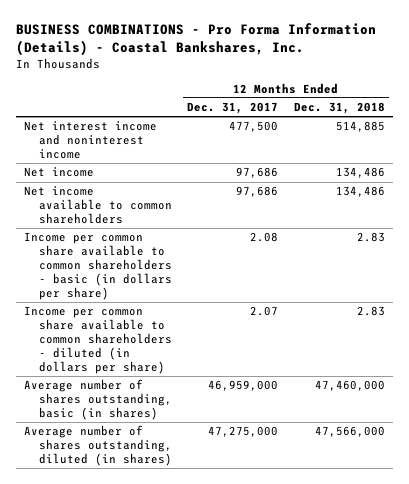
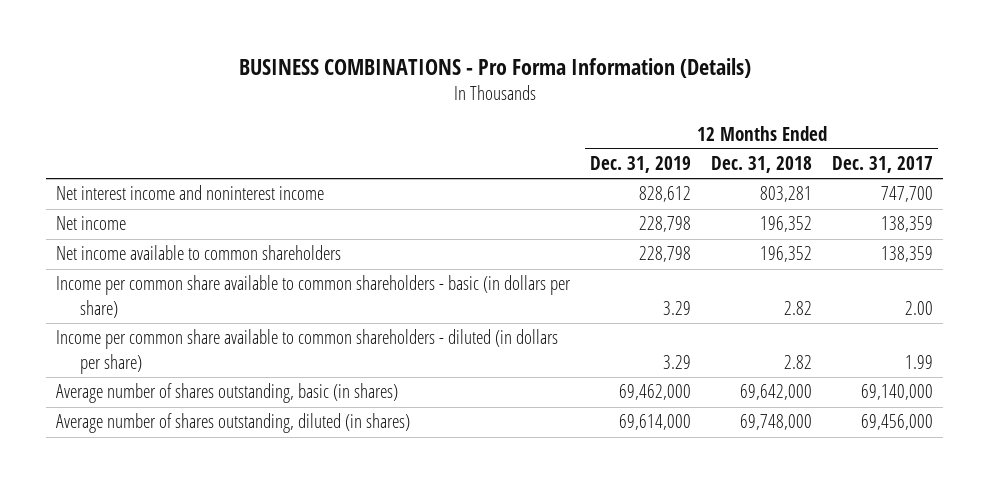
[15,22,376,56] BUSINESS COMBINATIONS - Pro Forma Information (Details) - Coastal Bankshares, Inc. -> [238,58,751,79] BUSINESS COMBINATIONS - Pro Forma Information (Details)
none -> [590,156,692,174] Dec. 31, 2019
[229,121,279,133] 477,500 -> [881,186,934,203] 747,700
[336,121,386,133] 514,885 -> [760,186,813,203] 803,281
[236,167,279,179] 97,686 -> [881,216,934,233] 138,359
[336,167,386,179] 134,486 -> [760,216,813,233] 196,352
[236,186,279,198] 97,686 -> [881,246,934,263] 138,359
[336,186,386,198] 134,486 -> [760,246,813,263] 196,352
[250,232,279,243] 2.08 -> [905,300,934,315] 2.00
[357,232,386,243] 2.83 -> [784,300,813,315] 2.82
[250,306,279,317] 2.07 -> [905,354,934,369] 1.99
[357,306,386,317] 2.83 -> [784,354,813,369] 2.82
[208,380,279,392] 46,959,000 -> [861,384,934,401] 69,140,000
[315,380,386,392] 47,460,000 -> [740,384,813,401] 69,642,000
[208,426,279,438] 47,275,000 -> [861,414,934,431] 69,456,000
[315,426,386,438] 47,566,000 -> [740,414,813,431] 69,748,000

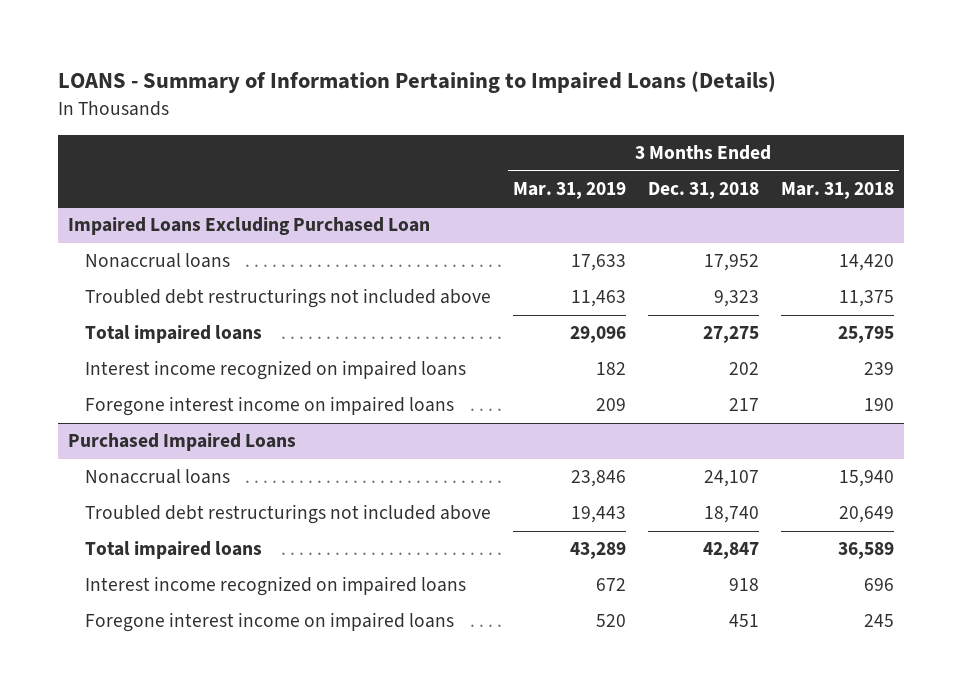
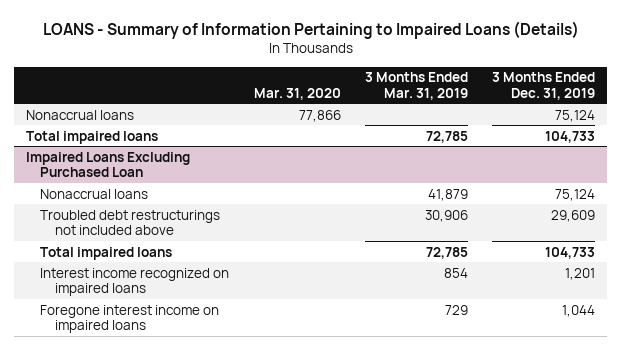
[647,182,759,200] Dec. 31, 2018 -> none
[780,182,894,200] Mar. 31, 2018 -> none
none -> [253,87,341,100] Mar. 31, 2020
none -> [492,72,596,100] 3 Months Ended Dec. 31, 2019
none -> [25,109,134,120] Nonaccrual loans
none -> [25,130,158,144] Total impaired loans
[68,433,297,452] Purchased Impaired Loans -> none
[85,469,231,485] Nonaccrual loans -> none
[85,504,492,525] Troubled debt restructurings not included above -> none
[85,541,263,560] Total impaired loans -> none
[85,576,467,597] Interest income recognized on impaired loans -> none
[85,612,455,633] Foregone interest income on impaired loans -> none
[571,254,627,272] 17,633 -> [427,188,468,201] 41,879
[571,290,627,308] 11,463 -> [424,209,468,222] 30,906
[570,326,627,344] 29,096 -> [425,246,468,259] 72,785
[596,362,627,376] 182 -> [443,267,468,278] 854
[596,398,627,412] 209 -> [444,304,468,315] 729

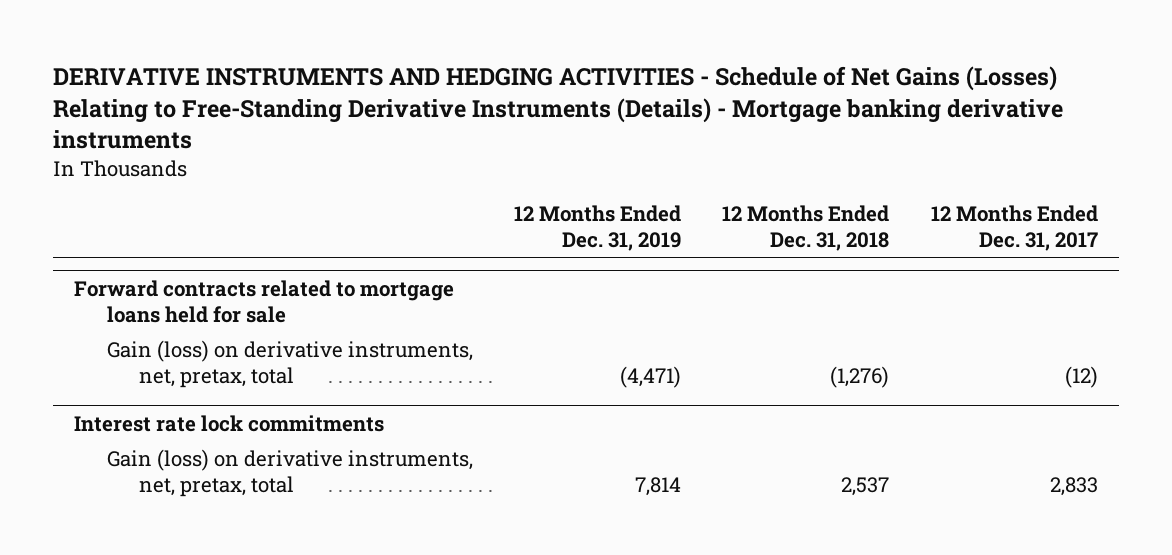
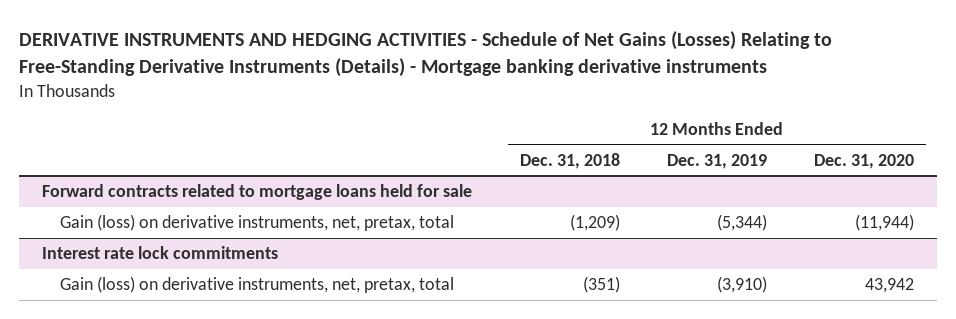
[930,205,1098,252] 12 Months Ended Dec. 31, 2017 -> none
none -> [813,153,914,169] Dec. 31, 2020
[620,365,682,388] (4,471) -> [716,213,767,231] (5,344)
[830,365,890,388] (1,276) -> [569,213,620,231] (1,209)
[635,476,682,496] 7,814 -> [716,275,767,293] (3,910)
[841,476,890,496] 2,537 -> [582,275,620,293] (351)

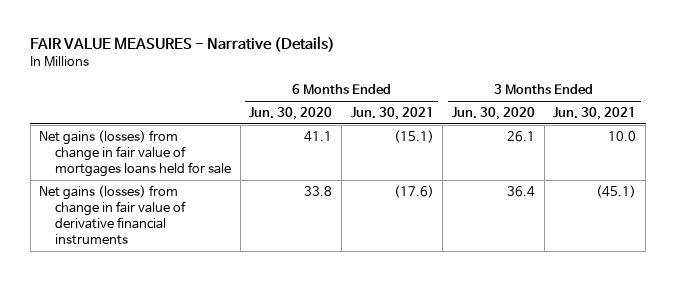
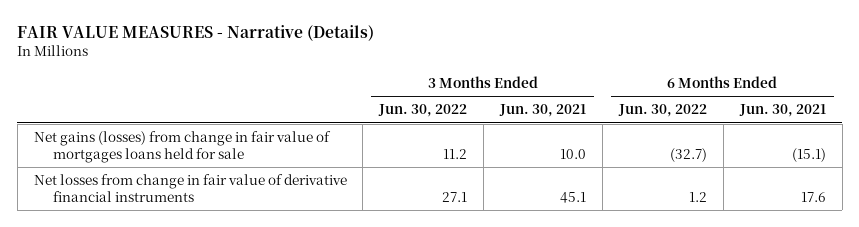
[249,106,333,120] Jun. 30, 2020 -> none
[452,106,536,120] Jun. 30, 2020 -> none
none -> [378,104,468,118] Jun. 30, 2022
none -> [617,104,707,118] Jun. 30, 2022
[39,184,187,245] Net gains (losses) from change in fair value of derivative financial instruments -> [33,174,347,202] Net losses from change in fair value of derivative financial instruments
[393,184,434,198] (17.6) -> [800,191,826,202] 17.6
[596,184,637,198] (45.1) -> [560,191,587,203] 45.1

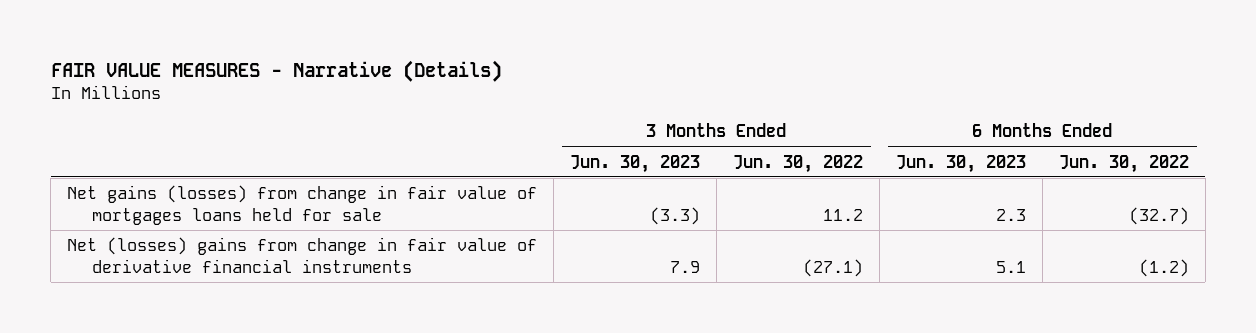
[499,104,587,118] Jun. 30, 2021 -> none
[738,104,826,118] Jun. 30, 2021 -> none
none -> [570,154,701,173] Jun. 30, 2023
none -> [895,154,1026,173] Jun. 30, 2023
[33,174,347,202] Net losses from change in fair value of derivative financial instruments -> [67,237,538,273] Net (losses) gains from change in fair value of derivative financial instruments
[442,191,468,202] 27.1 -> [802,258,863,277] (27.1)
[688,191,707,202] 1.2 -> [1138,258,1189,277] (1.2)

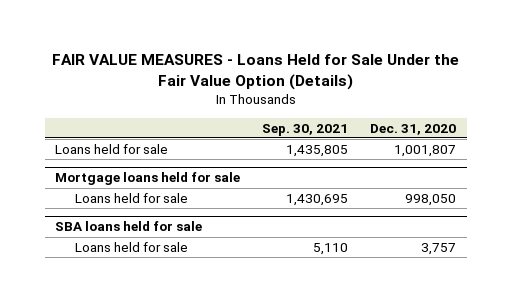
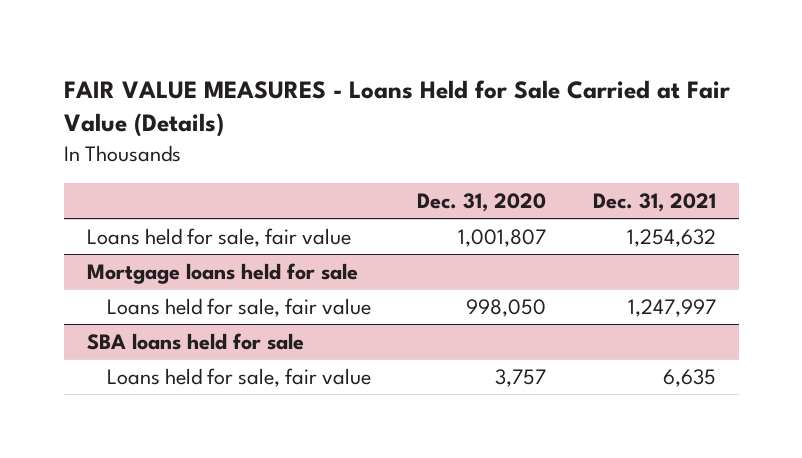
[51,54,459,91] FAIR VALUE MEASURES - Loans Held for Sale Under the Fair Value Option (Details) -> [63,79,730,138] FAIR VALUE MEASURES - Loans Held for Sale Carried at Fair Value (Details)
[262,123,349,136] Sep. 30, 2021 -> none
none -> [592,192,716,212] Dec. 31, 2021
[55,143,169,154] Loans held for sale -> [86,227,351,247] Loans held for sale, fair value
[75,192,189,203] Loans held for sale -> [107,297,372,317] Loans held for sale, fair value
[75,241,189,252] Loans held for sale -> [107,367,372,387] Loans held for sale, fair value

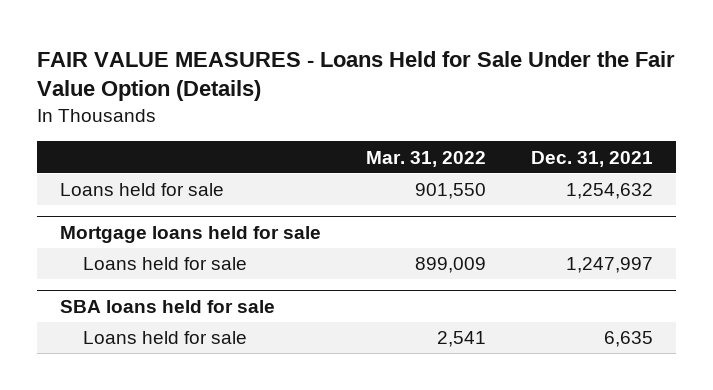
[63,79,730,138] FAIR VALUE MEASURES - Loans Held for Sale Carried at Fair Value (Details) -> [37,50,676,102] FAIR VALUE MEASURES - Loans Held for Sale Under the Fair Value Option (Details)
[417,192,547,212] Dec. 31, 2020 -> none
none -> [365,150,486,167] Mar. 31, 2022
[86,227,351,247] Loans held for sale, fair value -> [59,183,224,197] Loans held for sale
[107,297,372,317] Loans held for sale, fair value -> [83,257,248,271] Loans held for sale
[107,367,372,387] Loans held for sale, fair value -> [83,331,248,345] Loans held for sale

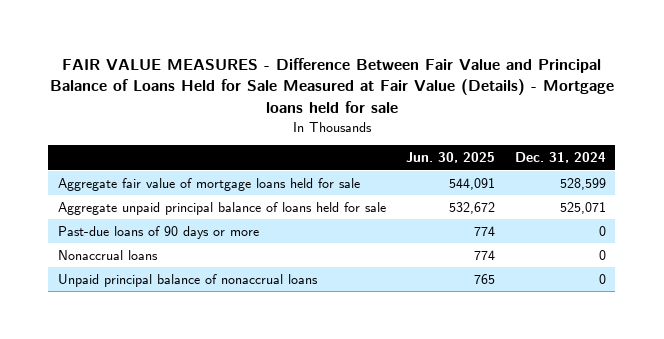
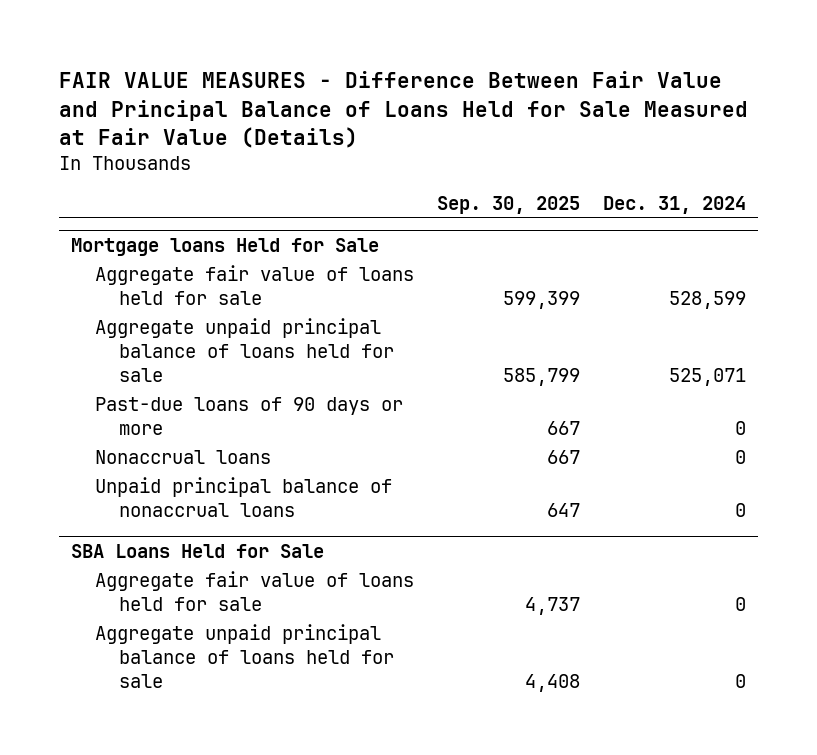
[49,57,614,113] FAIR VALUE MEASURES - Difference Between Fair Value and Principal Balance of Loans Held for Sale Measured at Fair Value (Details) - Mortgage loans held for sale -> [59,71,749,149] FAIR VALUE MEASURES - Difference Between Fair Value and Principal Balance of Loans Held for Sale Measured at Fair Value (Details)
[405,152,495,164] Jun. 30, 2025 -> none
none -> [437,195,581,214] Sep. 30, 2025
none -> [71,238,380,257] Mortgage loans Held for Sale
[58,178,361,192] Aggregate fair value of mortgage loans held for sale -> [94,265,414,306] Aggregate fair value of loans held for sale
none -> [71,544,325,559] SBA Loans Held for Sale
none -> [94,571,414,612] Aggregate fair value of loans held for sale
none -> [94,624,394,688] Aggregate unpaid principal balance of loans held for sale

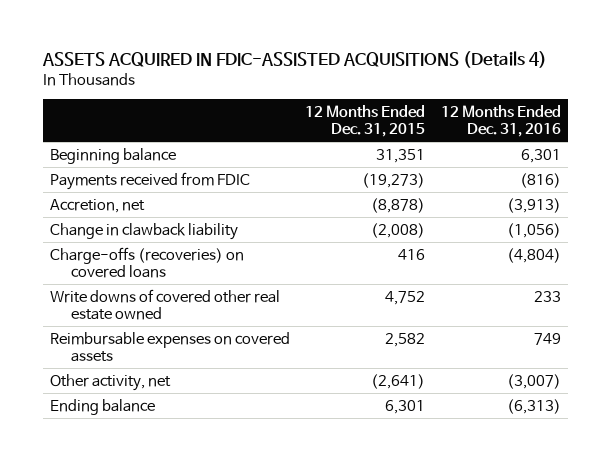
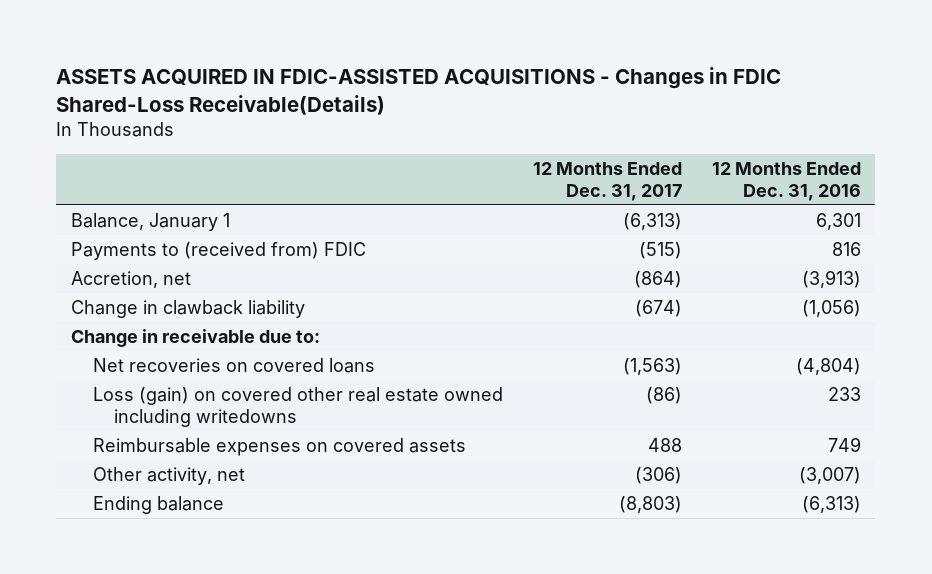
[41,51,547,69] ASSETS ACQUIRED IN FDIC-ASSISTED ACQUISITIONS (Details 4) -> [56,66,782,115] ASSETS ACQUIRED IN FDIC-ASSISTED ACQUISITIONS - Changes in FDIC Shared-Loss Receivable(Details)
[305,104,426,138] 12 Months Ended Dec. 31, 2015 -> none
none -> [532,162,682,202] 12 Months Ended Dec. 31, 2017
[50,147,177,164] Beginning balance -> [71,212,231,231] Balance, January 1
[50,171,251,190] Payments received from FDIC -> [71,241,367,260] Payments to (received from) FDIC
[519,172,561,188] (816) -> [831,241,861,256] 816
none -> [71,328,321,347] Change in receivable due to:
[50,246,245,278] Charge-offs (recoveries) on covered loans -> [92,357,375,373] Net recoveries on covered loans
[50,288,281,320] Write downs of covered other real estate owned -> [92,386,503,427] Loss (gain) on covered other real estate owned including writedowns

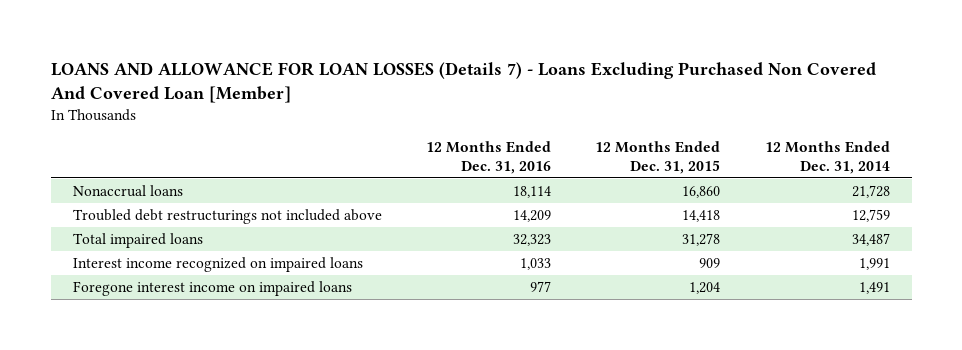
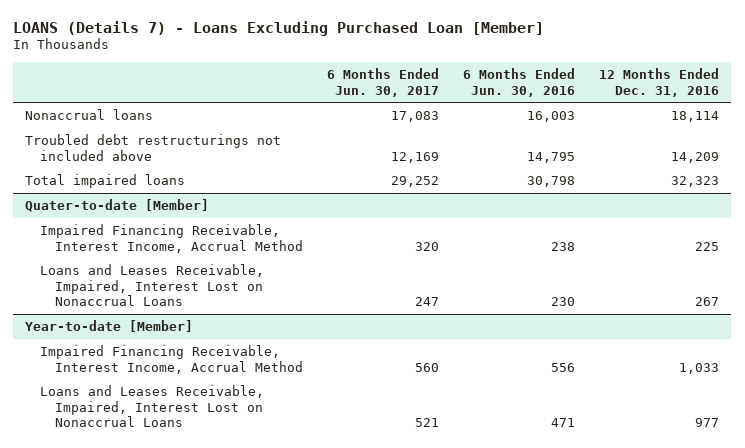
[50,61,876,104] LOANS AND ALLOWANCE FOR LOAN LOSSES (Details 7) - Loans Excluding Purchased Non Covered And Covered Loan [Member] -> [13,20,545,36] LOANS (Details 7) - Loans Excluding Purchased Loan [Member]
[595,141,721,175] 12 Months Ended Dec. 31, 2015 -> none
[764,141,890,175] 12 Months Ended Dec. 31, 2014 -> none
none -> [327,67,440,97] 6 Months Ended Jun. 30, 2017
none -> [463,67,576,97] 6 Months Ended Jun. 30, 2016
none -> [25,198,210,212] Quater-to-date [Member]
[72,256,363,272] Interest income recognized on impaired loans -> [40,223,304,253] Impaired Financing Receivable, Interest Income, Accrual Method
[520,257,552,270] 1,033 -> [695,241,720,251] 225
[72,280,352,296] Foregone interest income on impaired loans -> [40,263,265,307] Loans and Leases Receivable, Impaired, Interest Lost on Nonaccrual Loans
[530,280,552,292] 977 -> [695,297,720,307] 267
none -> [25,319,194,332] Year-to-date [Member]
none -> [40,344,304,374] Impaired Financing Receivable, Interest Income, Accrual Method
none -> [40,384,265,428] Loans and Leases Receivable, Impaired, Interest Lost on Nonaccrual Loans

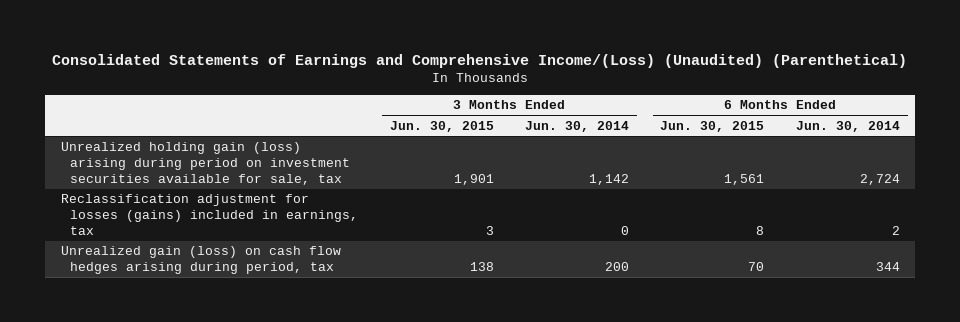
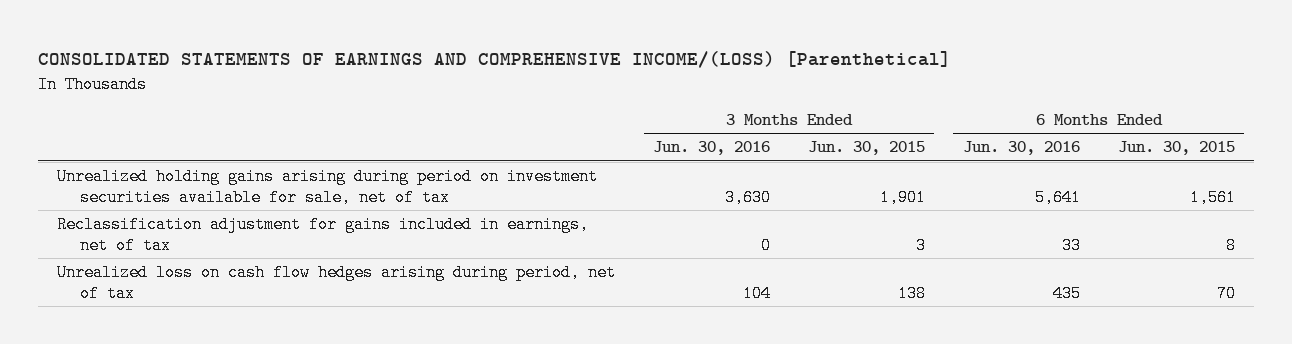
[52,53,908,68] Consolidated Statements of Earnings and Comprehensive Income/(Loss) (Unaudited) (Parenthetical) -> [38,51,952,69] CONSOLIDATED STATEMENTS OF EARNINGS AND COMPREHENSIVE INCOME/(LOSS) [Parenthetical]
[524,120,629,132] Jun. 30, 2014 -> none
[795,120,900,132] Jun. 30, 2014 -> none
none -> [653,141,771,156] Jun. 30, 2016
none -> [962,141,1080,156] Jun. 30, 2016
[60,142,351,186] Unrealized holding gain (loss) arising during period on investment securities available for sale, tax -> [57,167,599,206] Unrealized holding gains arising during period on investment securities available for sale, net of tax
[60,194,359,236] Reclassification adjustment for losses (gains) included in earnings, tax -> [57,215,590,254] Reclassification adjustment for gains included in earnings, net of tax
[60,246,341,275] Unrealized gain (loss) on cash flow hedges arising during period, tax -> [57,263,617,302] Unrealized loss on cash flow hedges arising during period, net of tax

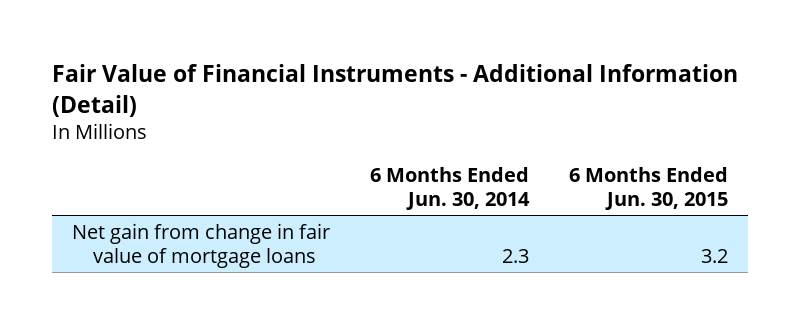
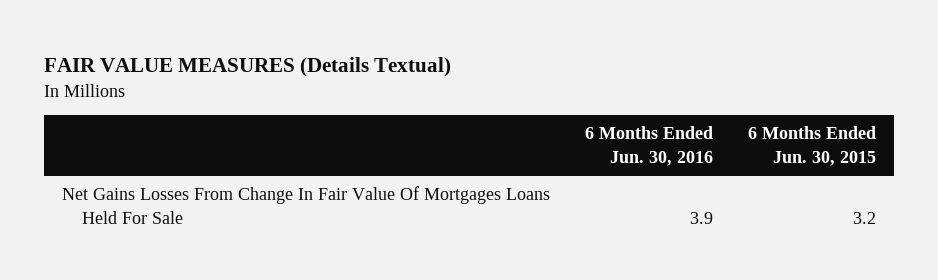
[51,64,738,117] Fair Value of Financial Instruments - Additional Information (Detail) -> [44,57,452,78] FAIR VALUE MEASURES (Details Textual)
[369,166,530,211] 6 Months Ended Jun. 30, 2014 -> none
none -> [585,126,714,166] 6 Months Ended Jun. 30, 2016
[71,222,330,269] Net gain from change in fair value of mortgage loans -> [61,186,550,224] Net Gains Losses From Change In Fair Value Of Mortgages Loans Held For Sale

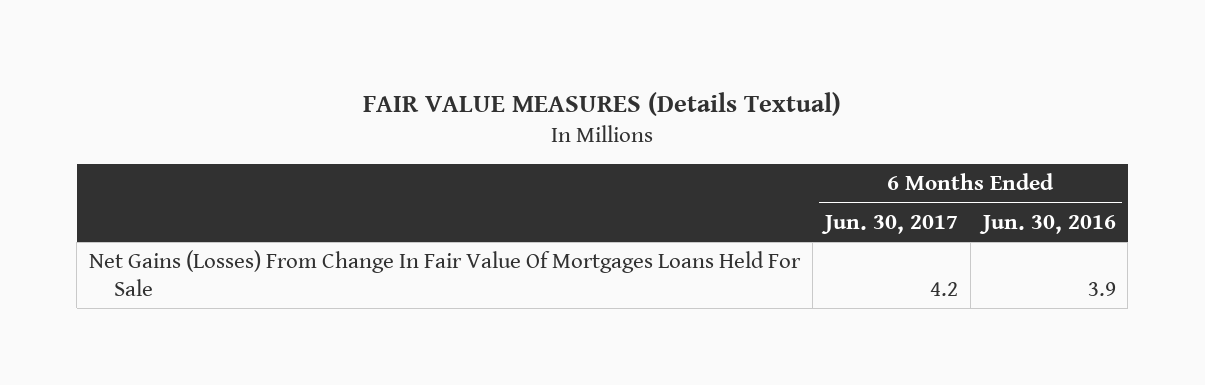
[748,126,877,166] 6 Months Ended Jun. 30, 2015 -> none
none -> [820,214,958,234] Jun. 30, 2017
[61,186,550,224] Net Gains Losses From Change In Fair Value Of Mortgages Loans Held For Sale -> [89,250,802,296] Net Gains (Losses) From Change In Fair Value Of Mortgages Loans Held For Sale

